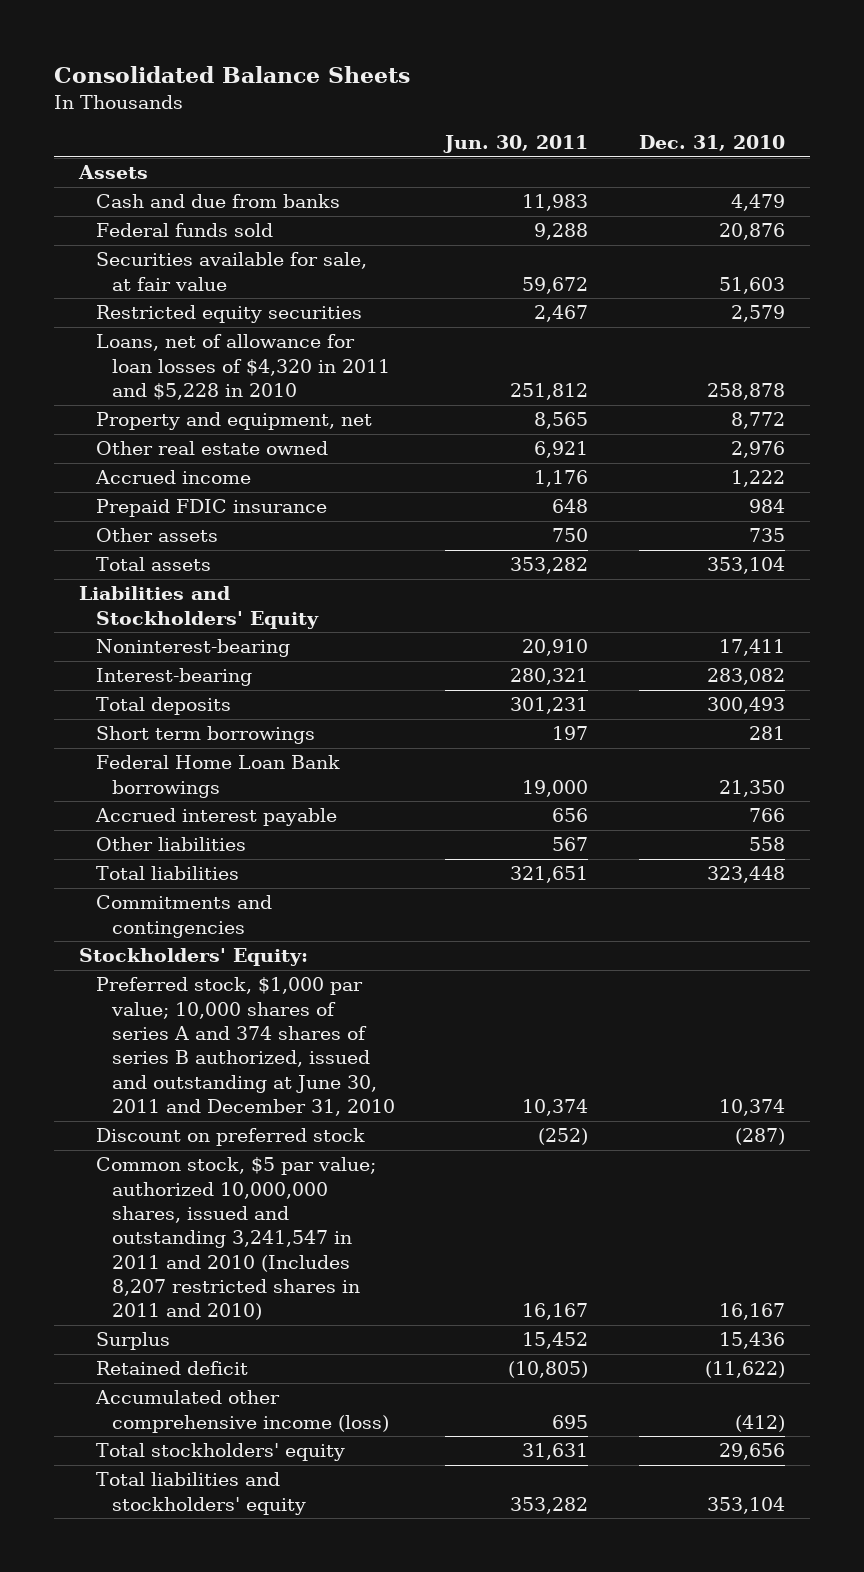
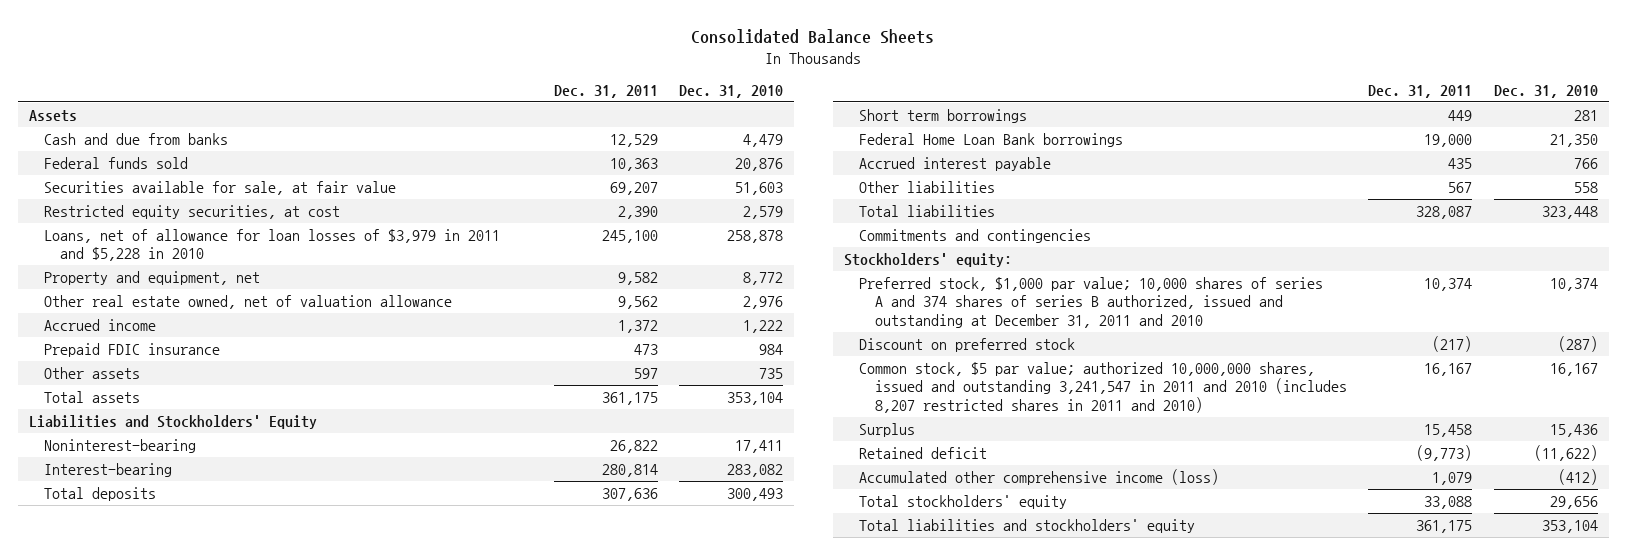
[443,134,589,153] Jun. 30, 2011 -> none
none -> [553,84,658,98] Dec. 31, 2011
[95,305,362,324] Restricted equity securities -> [44,204,341,219] Restricted equity securities, at cost
[95,334,390,401] Loans, net of allowance for loan losses of $4,320 in 2011 and $5,228 in 2010 -> [44,228,501,262] Loans, net of allowance for loan losses of $3,979 in 2011 and $5,228 in 2010
[95,441,328,456] Other real estate owned -> [44,294,453,309] Other real estate owned, net of valuation allowance
[79,948,309,967] Stockholders' Equity: -> [843,252,1012,267] Stockholders' equity:
[95,977,395,1116] Preferred stock, $1,000 par value; 10,000 shares of series A and 374 shares of series B authorized, issued and outstanding at June 30, 2011 and December 31, 2010 -> [859,276,1324,329] Preferred stock, $1,000 par value; 10,000 shares of series A and 374 shares of series B authorized, issued and outstanding at December 31, 2011 and 2010
[95,1157,376,1321] Common stock, $5 par value; authorized 10,000,000 shares, issued and outstanding 3,241,547 in 2011 and 2010 (Includes 8,207 restricted shares in 2011 and 2010) -> [859,361,1347,414] Common stock, $5 par value; authorized 10,000,000 shares, issued and outstanding 3,241,547 in 2011 and 2010 (includes 8,207 restricted shares in 2011 and 2010)

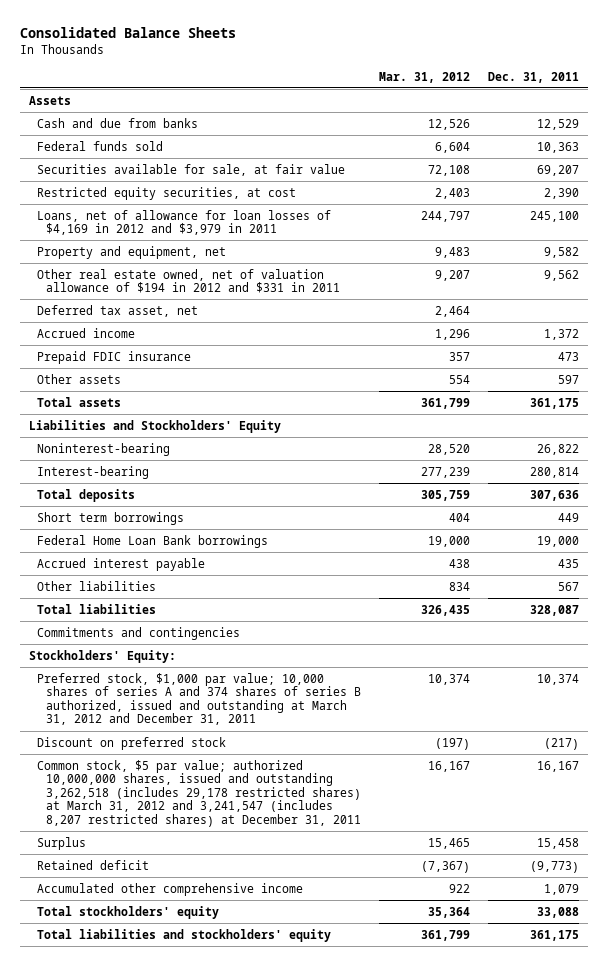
[679,84,784,98] Dec. 31, 2010 -> none
none -> [378,71,470,83] Mar. 31, 2012
[44,228,501,262] Loans, net of allowance for loan losses of $3,979 in 2011 and $5,228 in 2010 -> [37,209,332,236] Loans, net of allowance for loan losses of $4,169 in 2012 and $3,979 in 2011
[44,294,453,309] Other real estate owned, net of valuation allowance -> [37,268,340,294] Other real estate owned, net of valuation allowance of $194 in 2012 and $331 in 2011
none -> [37,304,199,317] Deferred tax asset, net
[843,252,1012,267] Stockholders' equity: -> [29,649,177,663] Stockholders' Equity:
[859,276,1324,329] Preferred stock, $1,000 par value; 10,000 shares of series A and 374 shares of series B authorized, issued and outstanding at December 31, 2011 and 2010 -> [37,672,361,726] Preferred stock, $1,000 par value; 10,000 shares of series A and 374 shares of series B authorized, issued and outstanding at March 31, 2012 and December 31, 2011
[859,361,1347,414] Common stock, $5 par value; authorized 10,000,000 shares, issued and outstanding 3,241,547 in 2011 and 2010 (includes 8,207 restricted shares in 2011 and 2010) -> [37,759,361,827] Common stock, $5 par value; authorized 10,000,000 shares, issued and outstanding 3,262,518 (includes 29,178 restricted shares) at March 31, 2012 and 3,241,547 (includes 8,207 restricted shares) at December 31, 2011
[859,468,1220,485] Accumulated other comprehensive income (loss) -> [37,882,304,896] Accumulated other comprehensive income

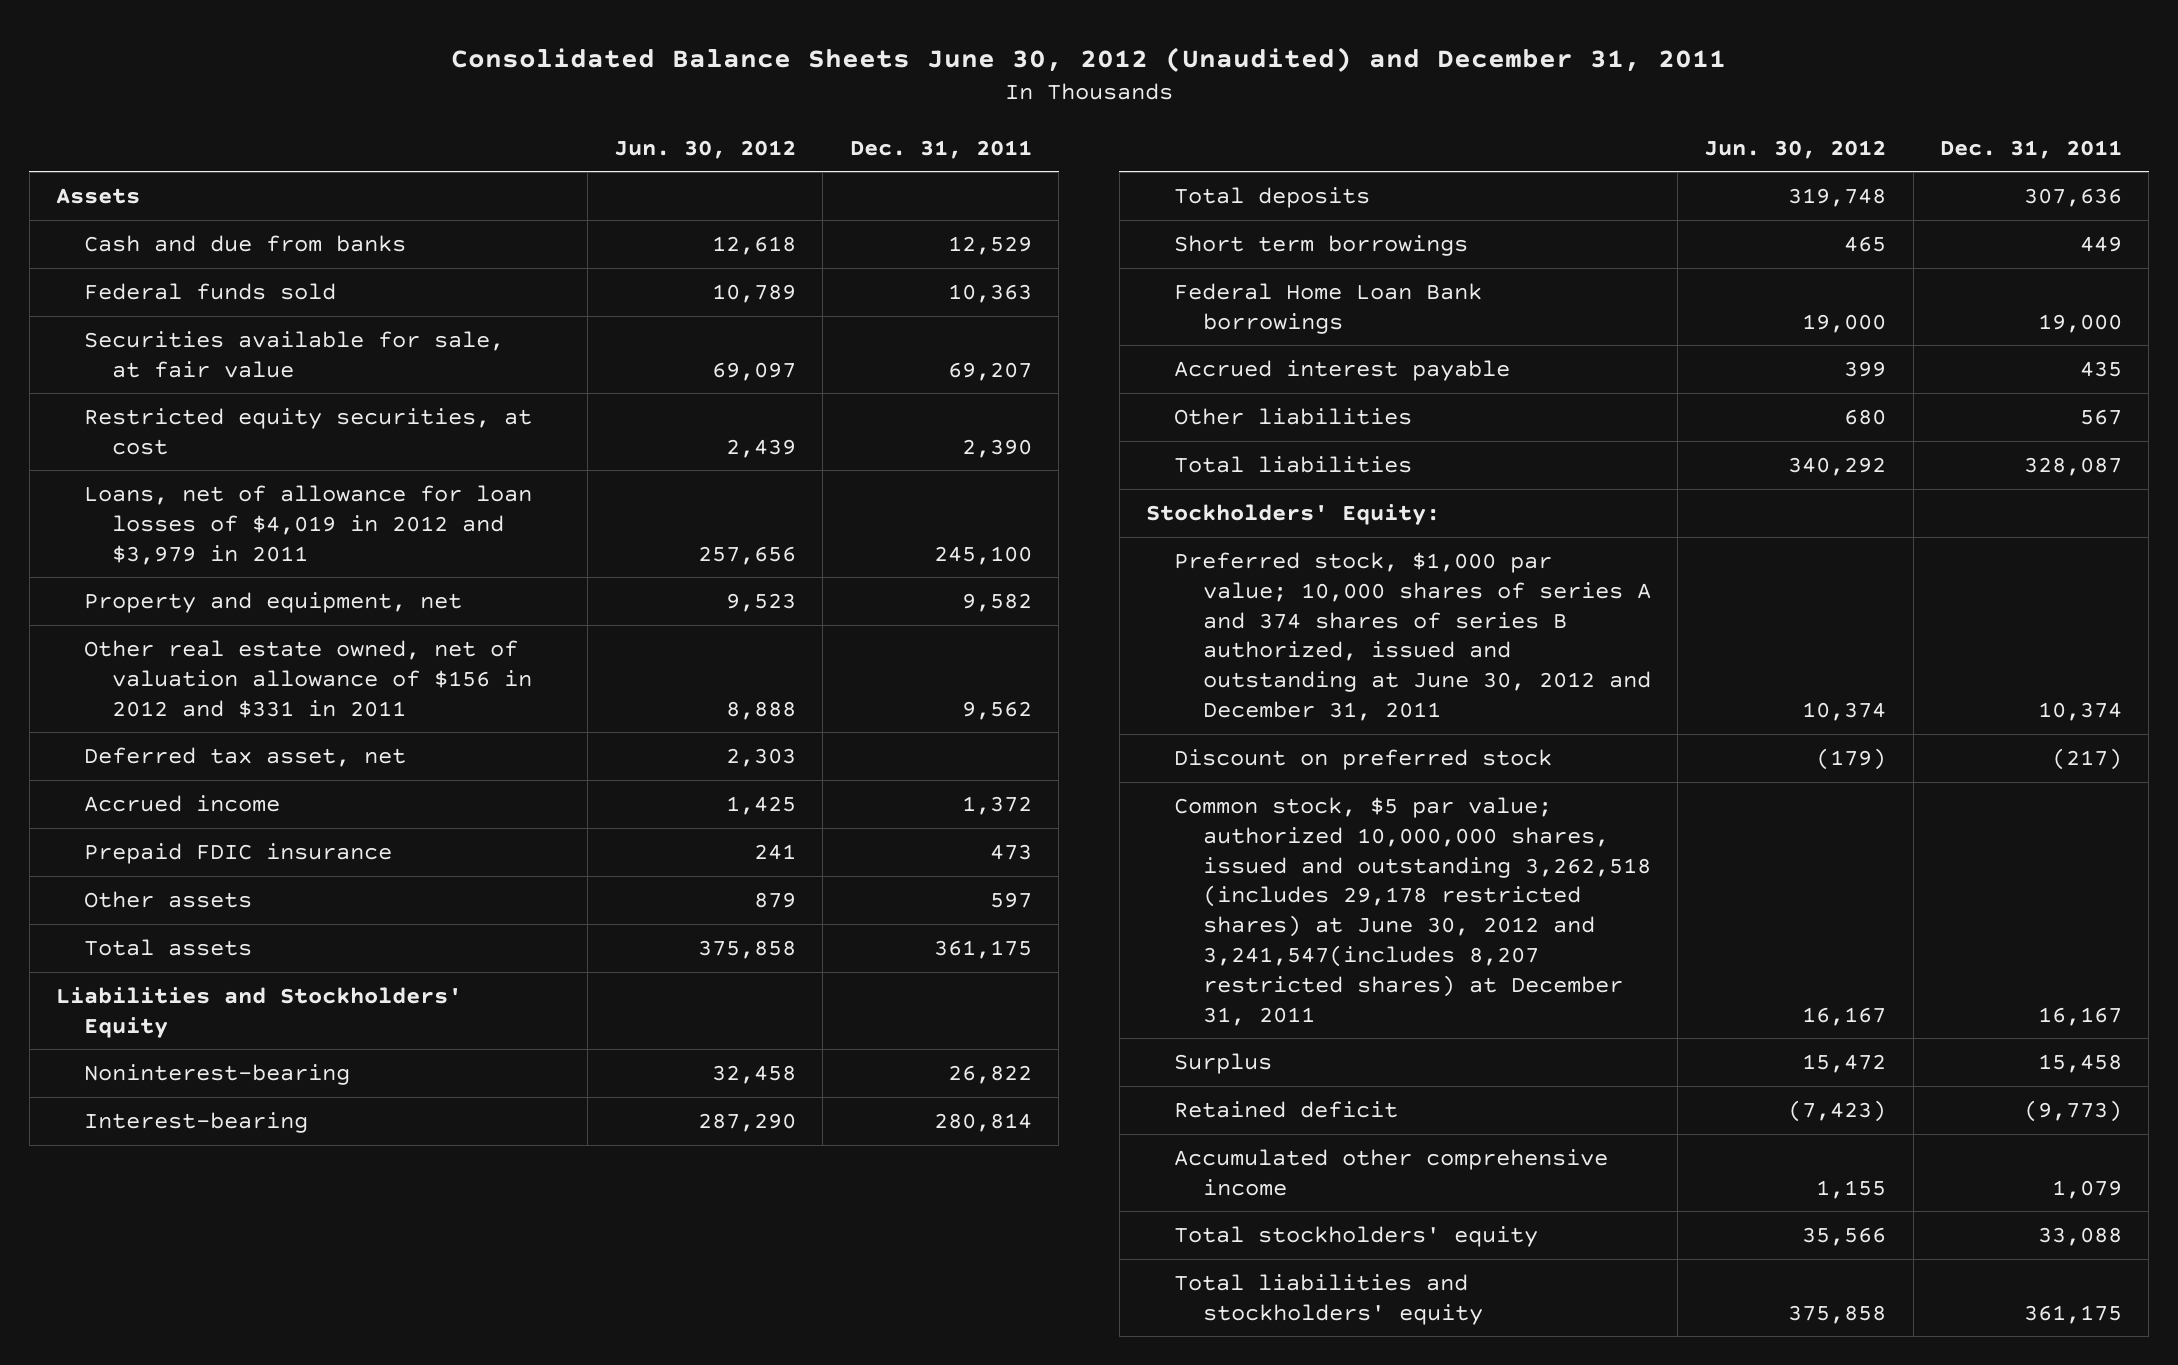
[20,27,237,39] Consolidated Balance Sheets -> [450,46,1726,72] Consolidated Balance Sheets June 30, 2012 (Unaudited) and December 31, 2011
[378,71,470,83] Mar. 31, 2012 -> none
none -> [614,139,797,159] Jun. 30, 2012
[37,209,332,236] Loans, net of allowance for loan losses of $4,169 in 2012 and $3,979 in 2011 -> [84,484,533,565] Loans, net of allowance for loan losses of $4,019 in 2012 and $3,979 in 2011
[37,268,340,294] Other real estate owned, net of valuation allowance of $194 in 2012 and $331 in 2011 -> [84,639,533,718] Other real estate owned, net of valuation allowance of $156 in 2012 and $331 in 2011
[37,626,241,640] Commitments and contingencies -> none
[37,672,361,726] Preferred stock, $1,000 par value; 10,000 shares of series A and 374 shares of series B authorized, issued and outstanding at March 31, 2012 and December 31, 2011 -> [1174,551,1651,722] Preferred stock, $1,000 par value; 10,000 shares of series A and 374 shares of series B authorized, issued and outstanding at June 30, 2012 and December 31, 2011
[37,759,361,827] Common stock, $5 par value; authorized 10,000,000 shares, issued and outstanding 3,262,518 (includes 29,178 restricted shares) at March 31, 2012 and 3,241,547 (includes 8,207 restricted shares) at December 31, 2011 -> [1174,796,1651,1026] Common stock, $5 par value; authorized 10,000,000 shares, issued and outstanding 3,262,518 (includes 29,178 restricted shares) at June 30, 2012 and 3,241,547(includes 8,207 restricted shares) at December 31, 2011

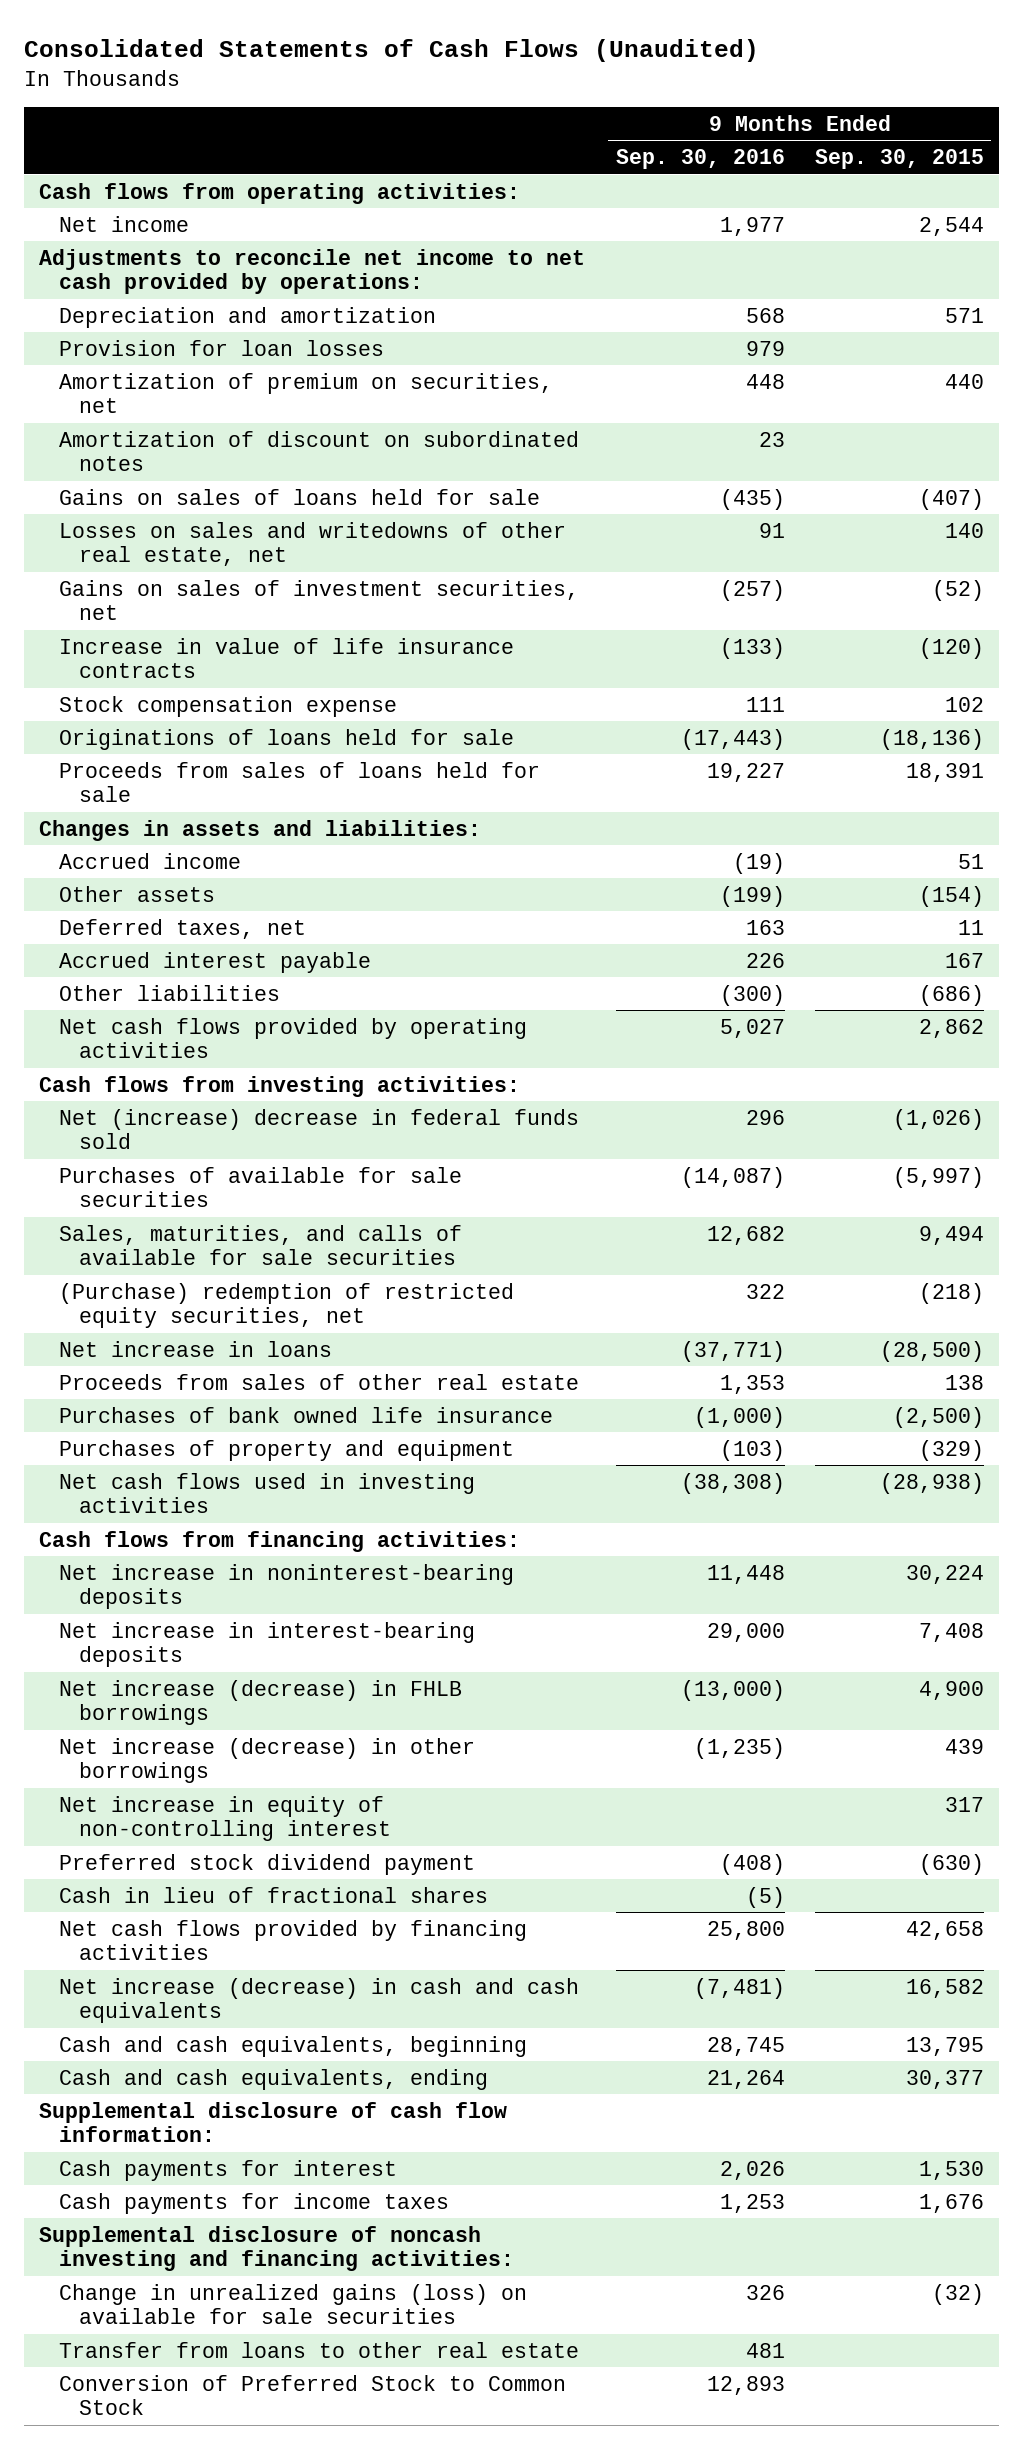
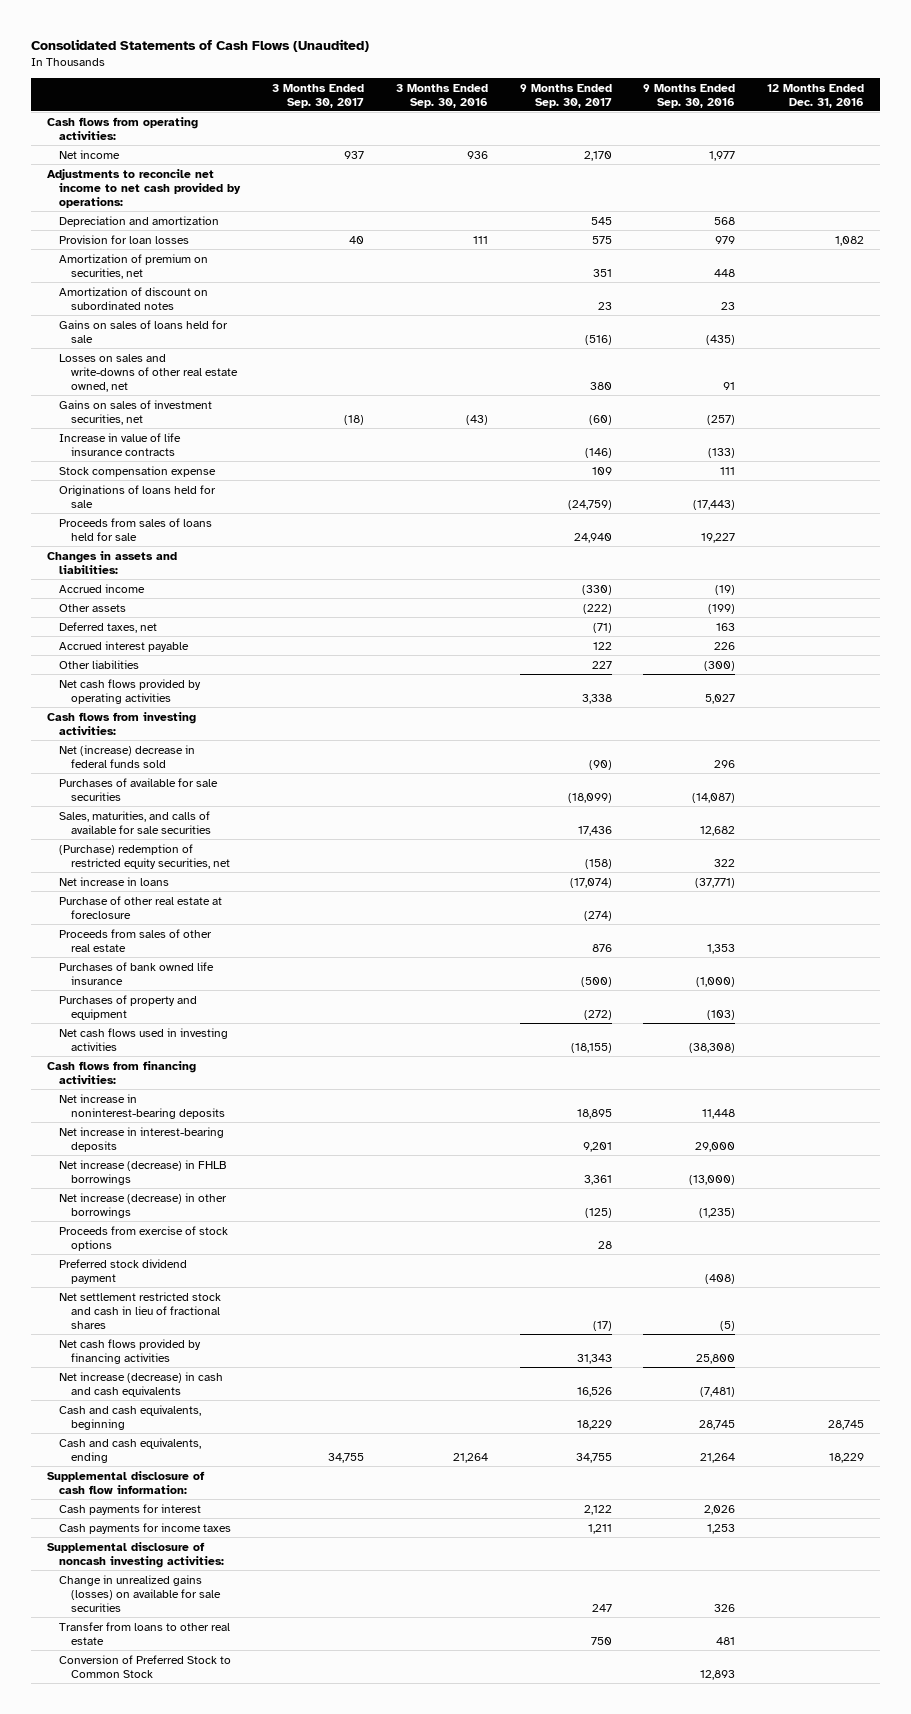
[814,149,984,170] Sep. 30, 2015 -> none
none -> [271,83,364,108] 3 Months Ended Sep. 30, 2017
none -> [395,83,488,108] 3 Months Ended Sep. 30, 2016
none -> [519,83,612,108] 9 Months Ended Sep. 30, 2017
none -> [767,83,865,108] 12 Months Ended Dec. 31, 2016
[59,521,567,567] Losses on sales and writedowns of other real estate, net -> [58,353,238,392] Losses on sales and write-downs of other real estate owned, net
none -> [58,895,222,919] Purchase of other real estate at foreclosure
[59,1795,391,1842] Net increase in equity of non-controlling interest -> none
none -> [58,1225,228,1251] Proceeds from exercise of stock options
[59,1886,489,1903] Cash in lieu of fractional shares -> [58,1291,221,1329] Net settlement restricted stock and cash in lieu of fractional shares
[39,2225,515,2272] Supplemental disclosure of noncash investing and financing activities: -> [46,1541,224,1568] Supplemental disclosure of noncash investing activities:
[59,2283,528,2325] Change in unrealized gains (loss) on available for sale securities -> [58,1574,221,1612] Change in unrealized gains (losses) on available for sale securities

